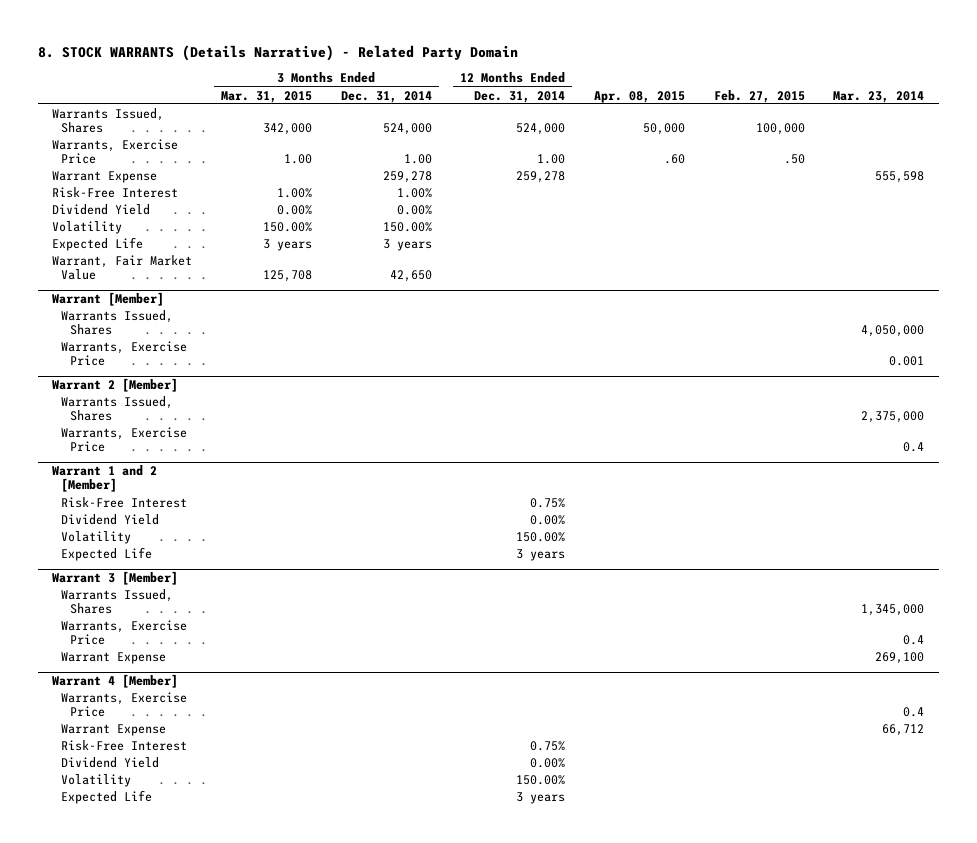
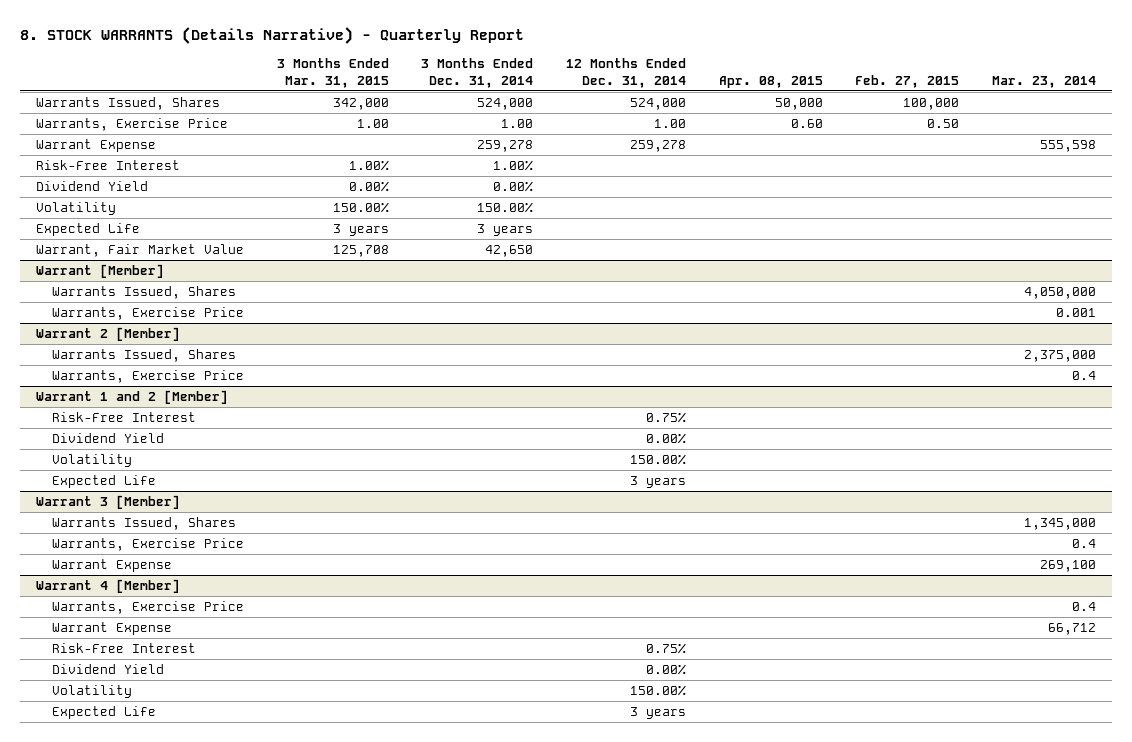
[38,45,519,62] 8. STOCK WARRANTS (Details Narrative) - Related Party Domain -> [20,27,525,45] 8. STOCK WARRANTS (Details Narrative) - Quarterly Report
[663,154,685,165] .60 -> [790,119,823,129] 0.60
[783,154,805,165] .50 -> [927,119,960,129] 0.50

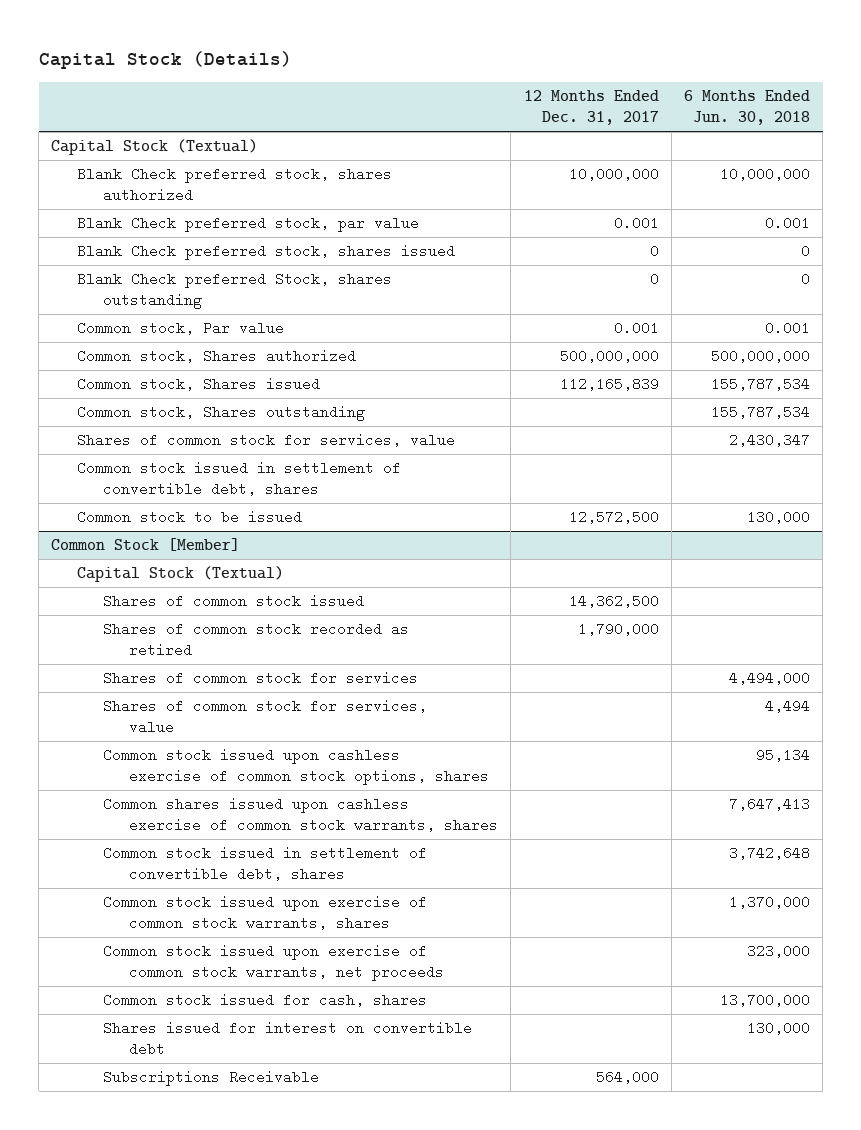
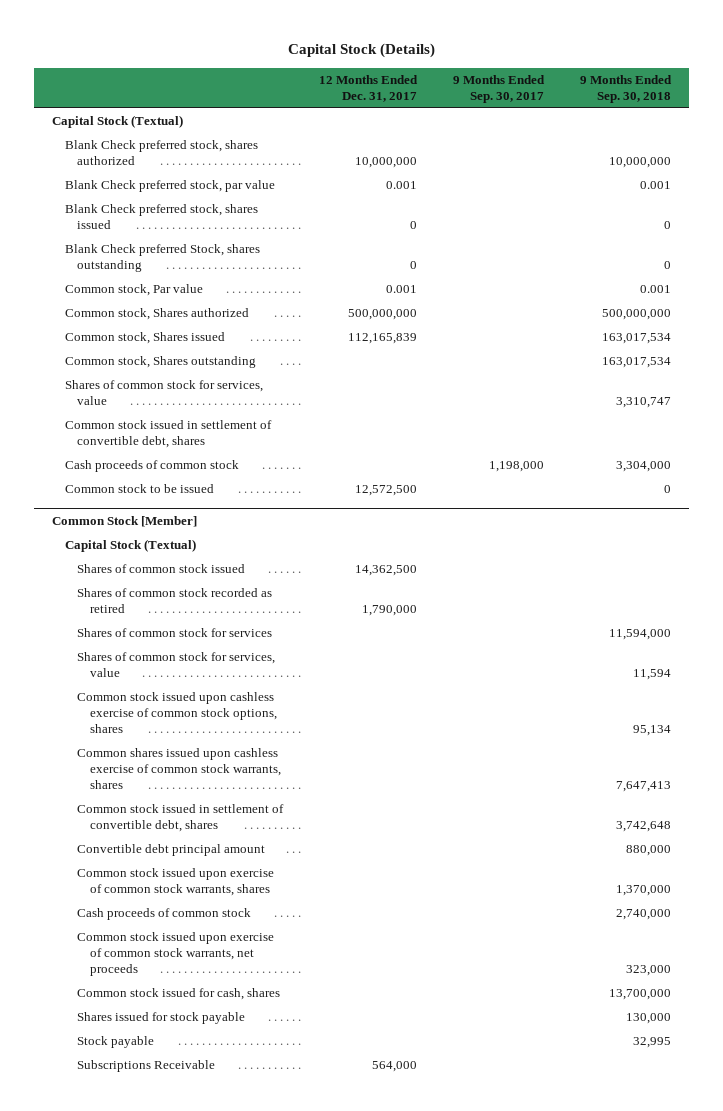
[684,89,811,126] 6 Months Ended Jun. 30, 2018 -> none
none -> [453,74,546,103] 9 Months Ended Sep. 30, 2017
none -> [580,74,673,103] 9 Months Ended Sep. 30, 2018
none -> [64,460,239,473] Cash proceeds of common stock
none -> [77,844,266,857] Convertible debt principal amount
none -> [77,908,252,921] Cash proceeds of common stock
[103,1021,473,1057] Shares issued for interest on convertible debt -> [77,1012,246,1025] Shares issued for stock payable
none -> [77,1036,155,1049] Stock payable

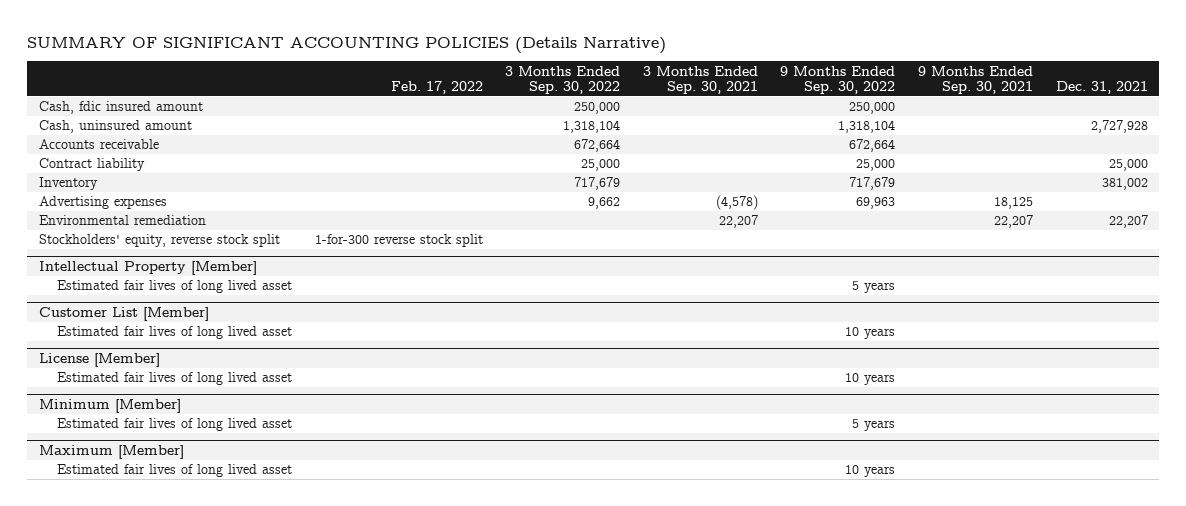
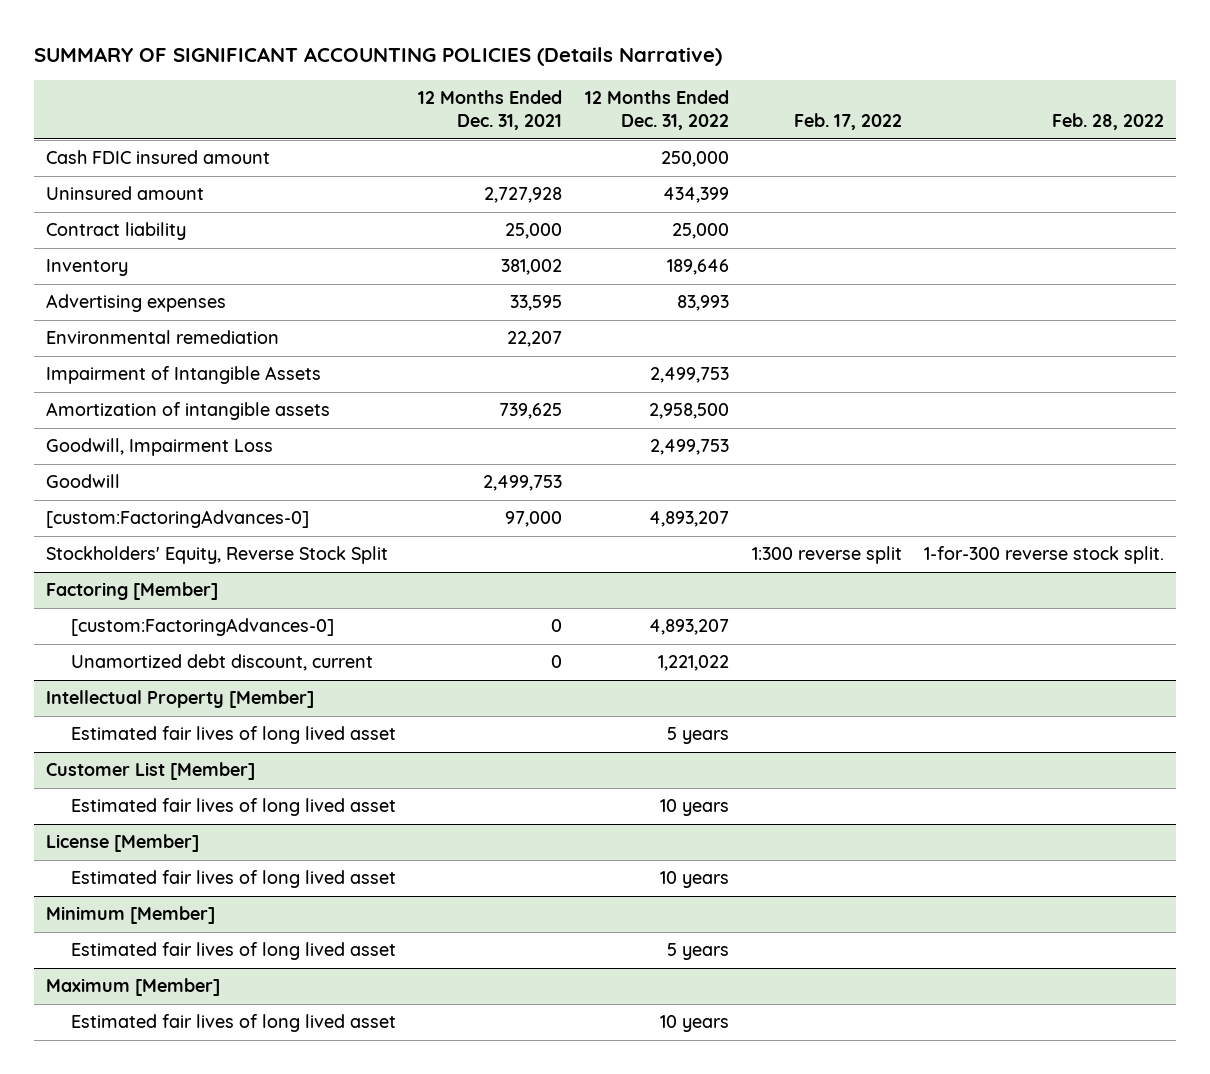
[505,65,621,94] 3 Months Ended Sep. 30, 2022 -> none
[642,65,758,94] 3 Months Ended Sep. 30, 2021 -> none
[780,65,896,94] 9 Months Ended Sep. 30, 2022 -> none
[918,65,1034,94] 9 Months Ended Sep. 30, 2021 -> none
[1055,80,1148,94] Dec. 31, 2021 -> none
none -> [418,90,563,131] 12 Months Ended Dec. 31, 2021
none -> [585,90,730,131] 12 Months Ended Dec. 31, 2022
none -> [1052,113,1165,131] Feb. 28, 2022
[38,139,159,150] Accounts receivable -> none
[38,101,203,115] Cash, fdic insured amount -> [45,150,270,165] Cash FDIC insured amount
[38,120,192,134] Cash, uninsured amount -> [45,186,204,201] Uninsured amount
none -> [45,366,321,385] Impairment of Intangible Assets
none -> [45,402,330,421] Amortization of intangible assets
none -> [45,438,273,457] Goodwill, Impairment Loss
none -> [45,474,120,489] Goodwill
none -> [45,510,309,529] [custom:FactoringAdvances-0]
[38,234,280,248] Stockholders' equity, reverse stock split -> [45,546,388,565] Stockholders' Equity, Reverse Stock Split
[314,234,483,248] 1-for-300 reverse stock split -> [751,546,902,565] 1:300 reverse split
none -> [45,582,218,601] Factoring [Member]
none -> [70,618,334,637] [custom:FactoringAdvances-0]
none -> [70,654,373,672] Unamortized debt discount, current

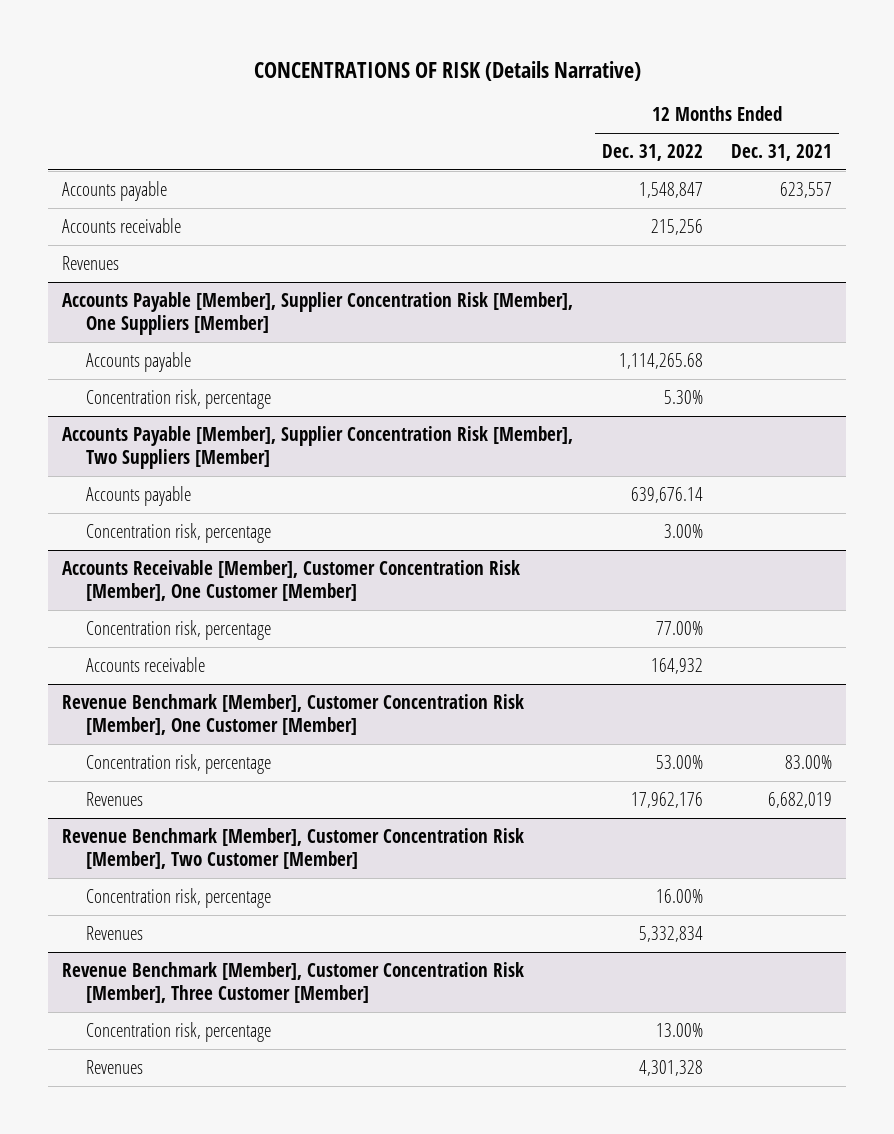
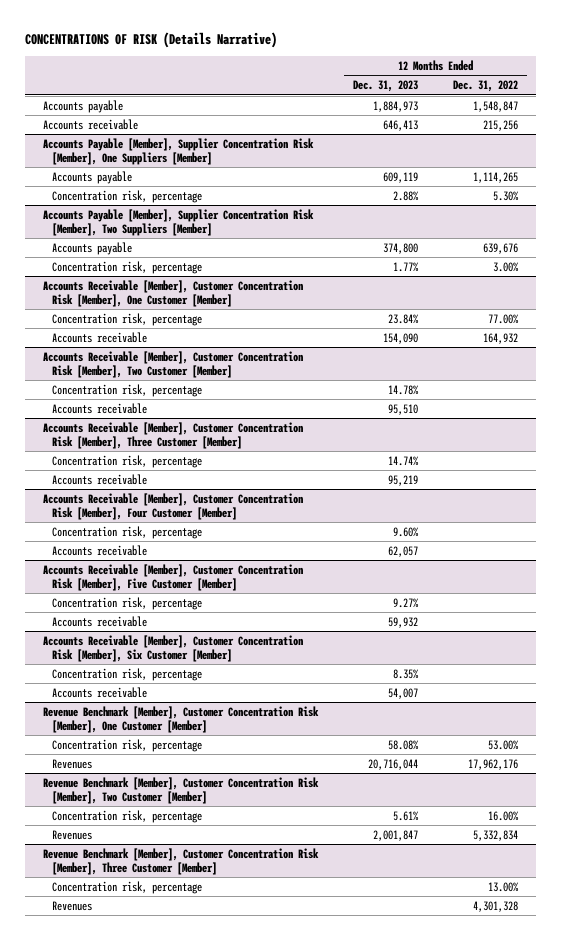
[730,144,832,162] Dec. 31, 2021 -> none
none -> [353,80,419,93] Dec. 31, 2023
[62,256,120,271] Revenues -> none
[618,353,703,370] 1,114,265.68 -> [473,171,519,183] 1,114,265
[630,487,703,504] 639,676.14 -> [483,242,519,254] 639,676
none -> [42,350,303,378] Accounts Receivable [Member], Customer Concentration Risk [Member], Two Customer [Member]
none -> [51,383,202,397] Concentration risk, percentage
none -> [51,402,147,414] Accounts receivable
none -> [42,421,303,449] Accounts Receivable [Member], Customer Concentration Risk [Member], Three Customer [Member]
none -> [51,454,202,468] Concentration risk, percentage
none -> [51,473,147,485] Accounts receivable
none -> [42,492,303,520] Accounts Receivable [Member], Customer Concentration Risk [Member], Four Customer [Member]
none -> [51,525,202,539] Concentration risk, percentage
none -> [51,544,147,556] Accounts receivable
none -> [42,563,303,591] Accounts Receivable [Member], Customer Concentration Risk [Member], Five Customer [Member]
none -> [51,596,202,610] Concentration risk, percentage
none -> [51,615,147,627] Accounts receivable
none -> [42,634,303,662] Accounts Receivable [Member], Customer Concentration Risk [Member], Six Customer [Member]
none -> [51,667,202,681] Concentration risk, percentage
none -> [51,686,147,698] Accounts receivable

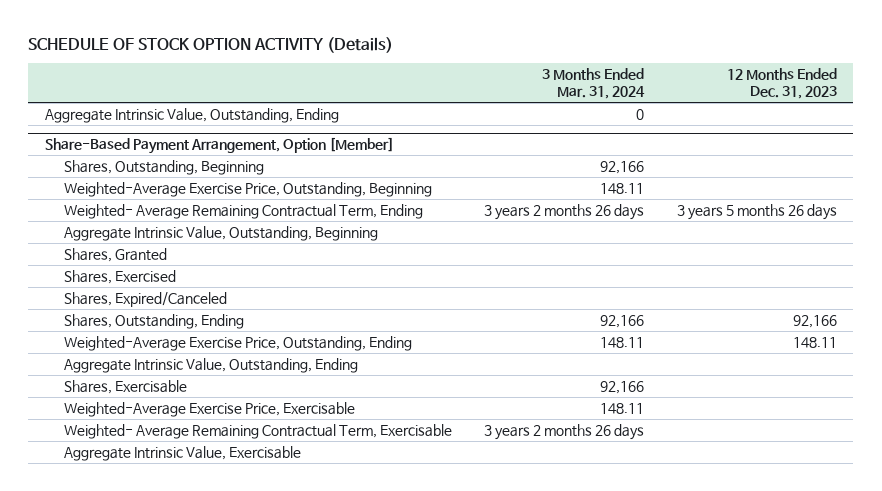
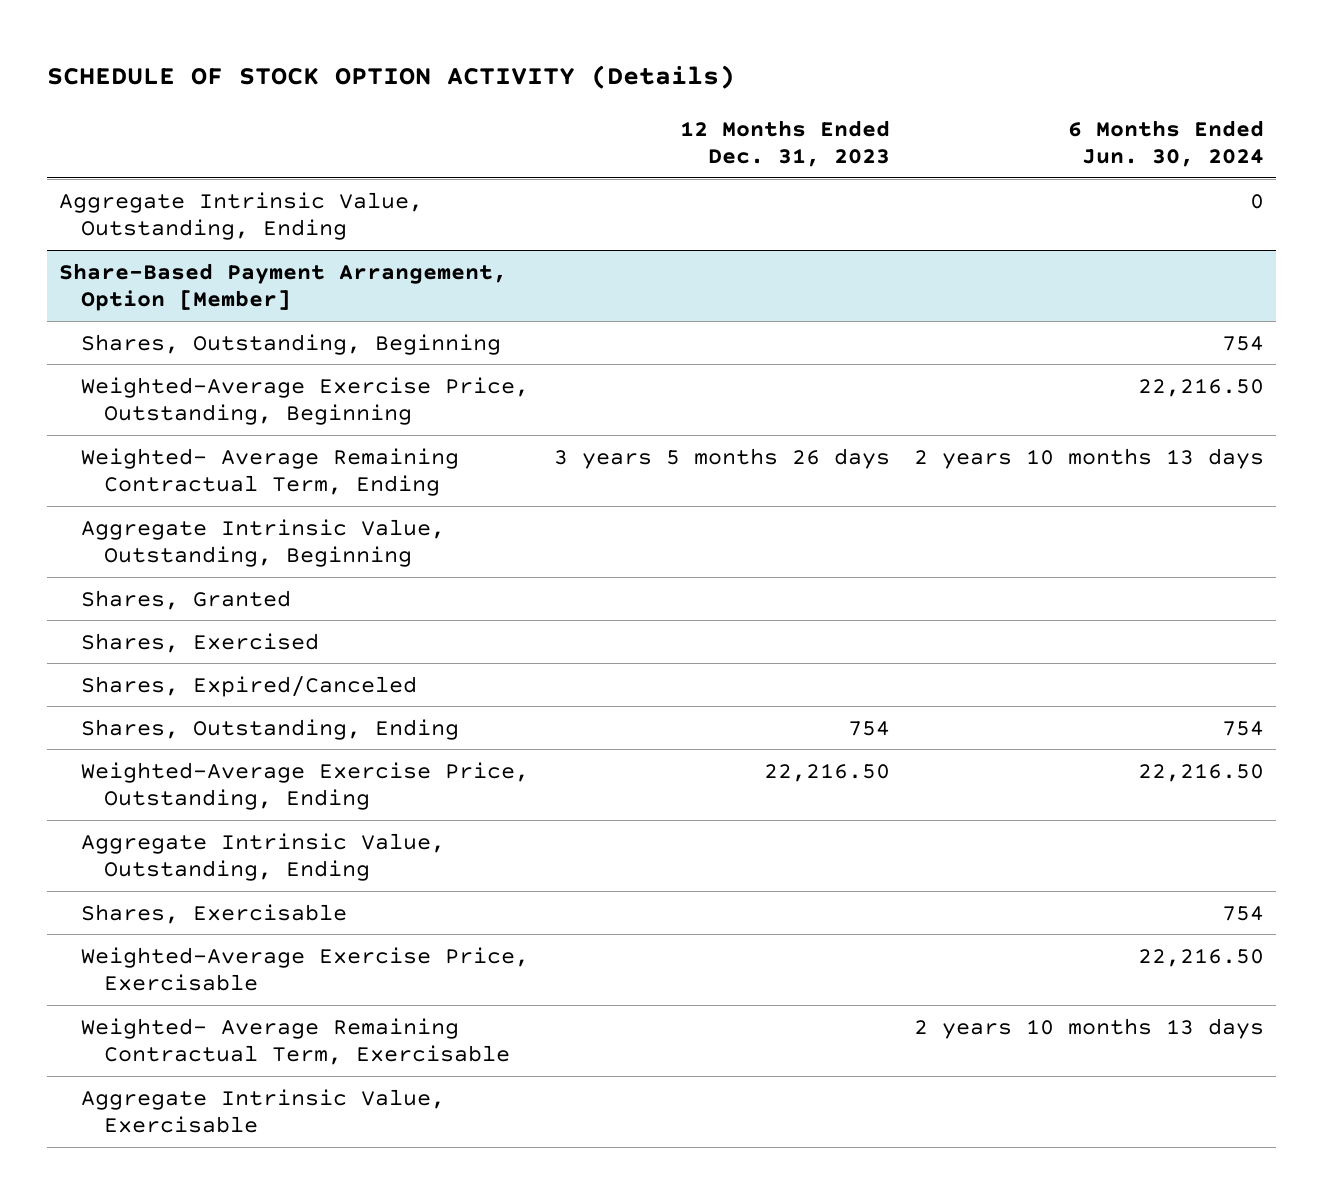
[542,68,646,100] 3 Months Ended Mar. 31, 2024 -> none
none -> [1067,119,1264,168] 6 Months Ended Jun. 30, 2024
[792,314,837,328] 92,166 -> [847,720,890,736] 754
[792,336,837,348] 148.11 -> [763,762,890,782] 22,216.50

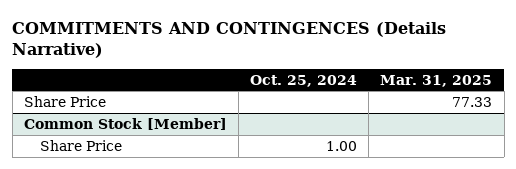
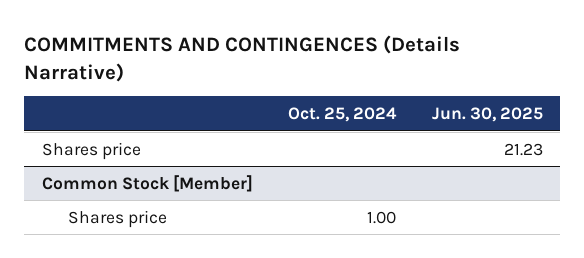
[380,74,493,87] Mar. 31, 2025 -> none
none -> [431,107,543,123] Jun. 30, 2025
[23,95,106,107] Share Price -> [41,141,141,160] Shares price
[40,139,123,151] Share Price -> [67,209,167,228] Shares price

